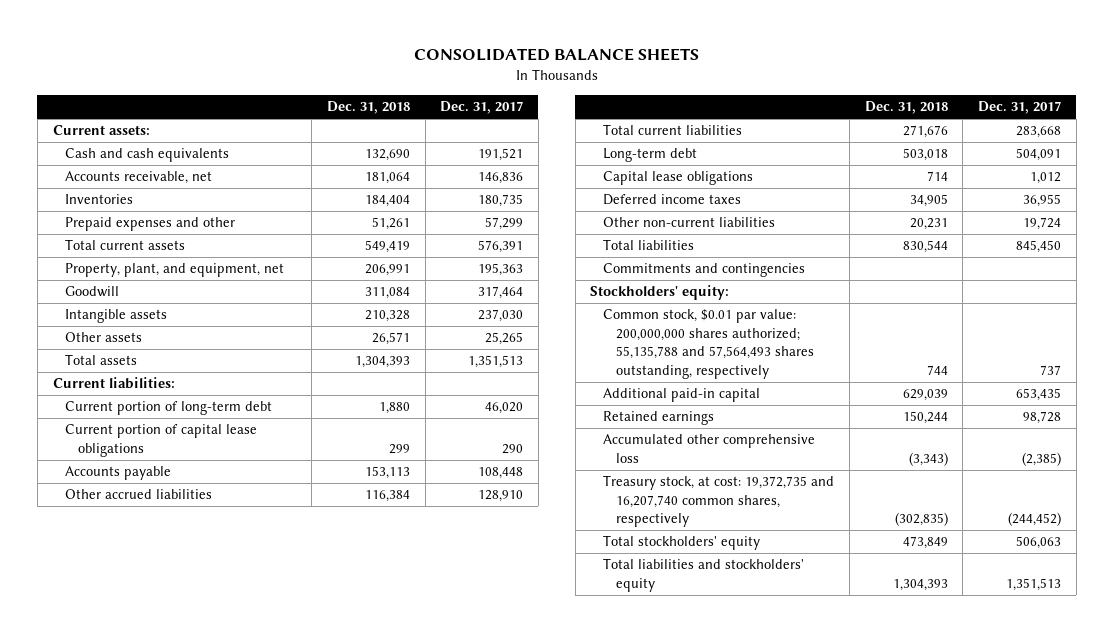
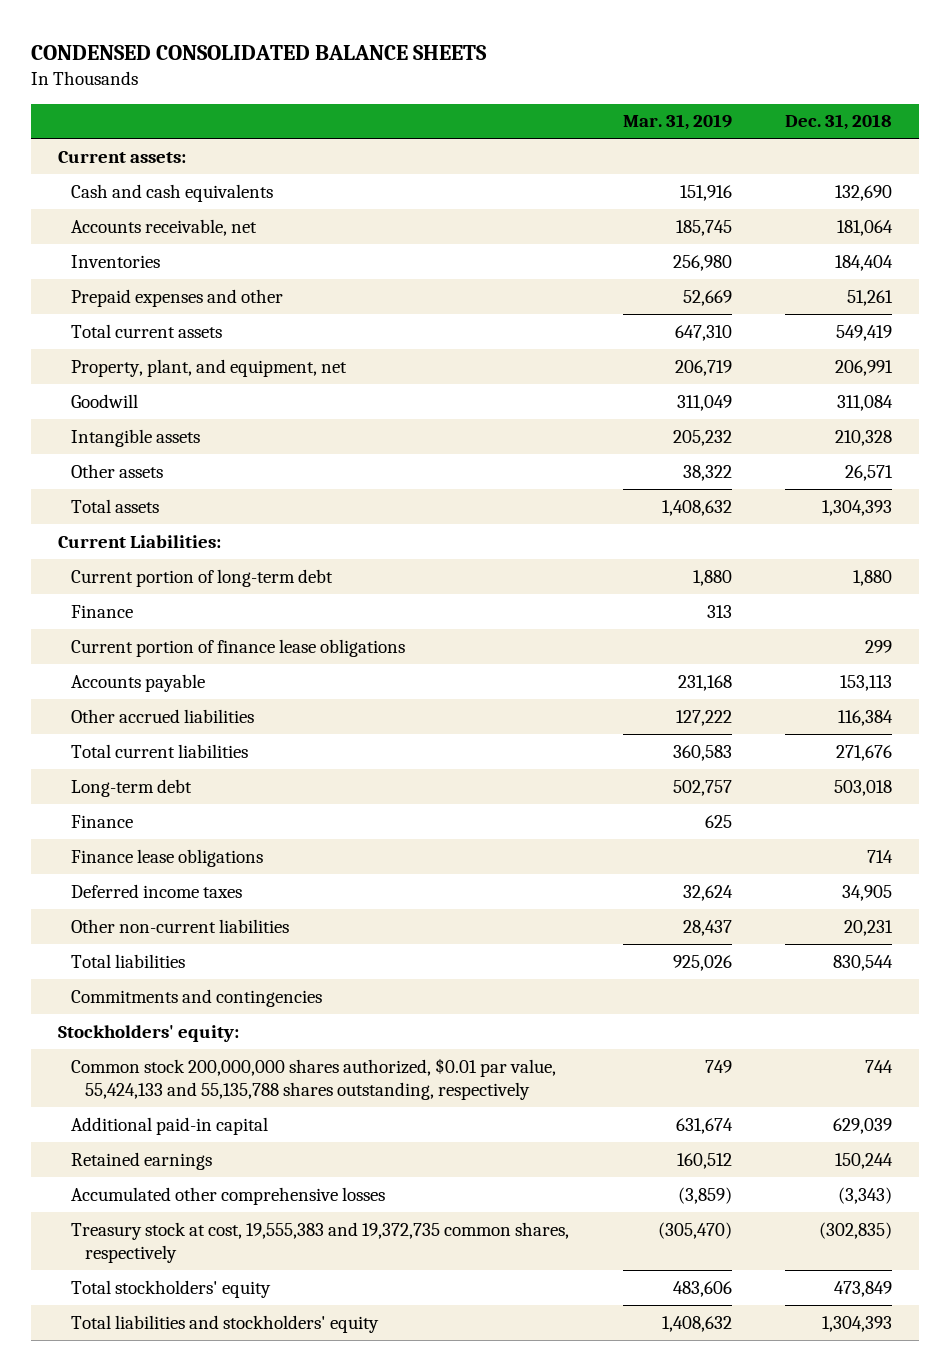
[413,48,699,62] CONSOLIDATED BALANCE SHEETS -> [30,44,487,60] CONDENSED CONSOLIDATED BALANCE SHEETS
[440,101,524,115] Dec. 31, 2017 -> none
none -> [622,114,732,131] Mar. 31, 2019
[52,377,175,390] Current liabilities: -> [57,534,221,548] Current Liabilities:
none -> [71,604,134,618] Finance
[65,424,258,457] Current portion of capital lease obligations -> [71,638,406,657] Current portion of finance lease obligations
none -> [71,814,134,828] Finance
[603,171,754,186] Capital lease obligations -> [71,848,264,867] Finance lease obligations
[603,309,815,379] Common stock, $0.01 par value: 200,000,000 shares authorized; 55,135,788 and 57,564,493 shares outstanding, respectively -> [71,1057,557,1100] Common stock 200,000,000 shares authorized, $0.01 par value, 55,424,133 and 55,135,788 shares outstanding, respectively
[603,434,816,463] Accumulated other comprehensive loss -> [71,1186,386,1205] Accumulated other comprehensive losses
[603,475,835,528] Treasury stock, at cost: 19,372,735 and 16,207,740 common shares, respectively -> [71,1221,570,1263] Treasury stock at cost, 19,555,383 and 19,372,735 common shares, respectively

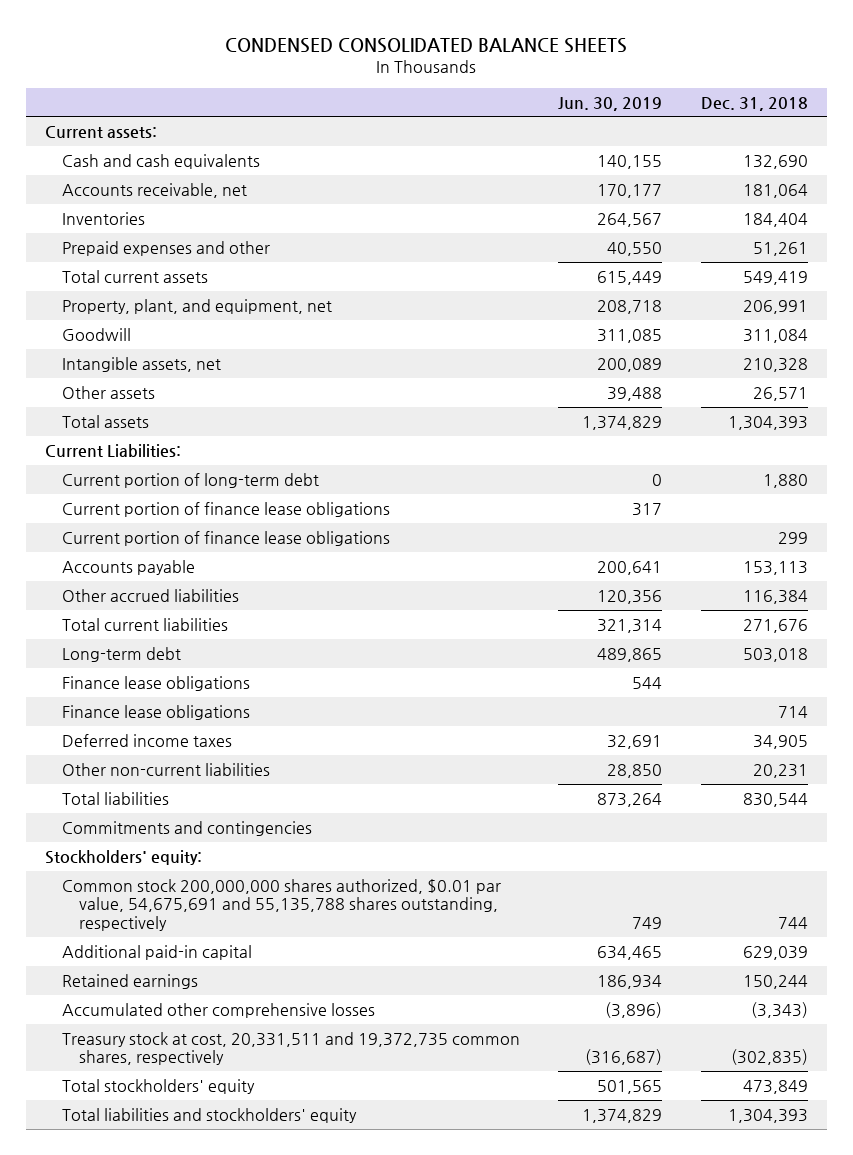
[622,114,732,131] Mar. 31, 2019 -> none
none -> [558,96,663,111] Jun. 30, 2019
[71,428,201,447] Intangible assets -> [62,356,222,372] Intangible assets, net
[71,604,134,618] Finance -> [62,501,391,517] Current portion of finance lease obligations
[71,814,134,828] Finance -> [62,675,251,691] Finance lease obligations
[71,1057,557,1100] Common stock 200,000,000 shares authorized, $0.01 par value, 55,424,133 and 55,135,788 shares outstanding, respectively -> [62,878,502,931] Common stock 200,000,000 shares authorized, $0.01 par value, 54,675,691 and 55,135,788 shares outstanding, respectively
[71,1221,570,1263] Treasury stock at cost, 19,555,383 and 19,372,735 common shares, respectively -> [62,1031,521,1066] Treasury stock at cost, 20,331,511 and 19,372,735 common shares, respectively

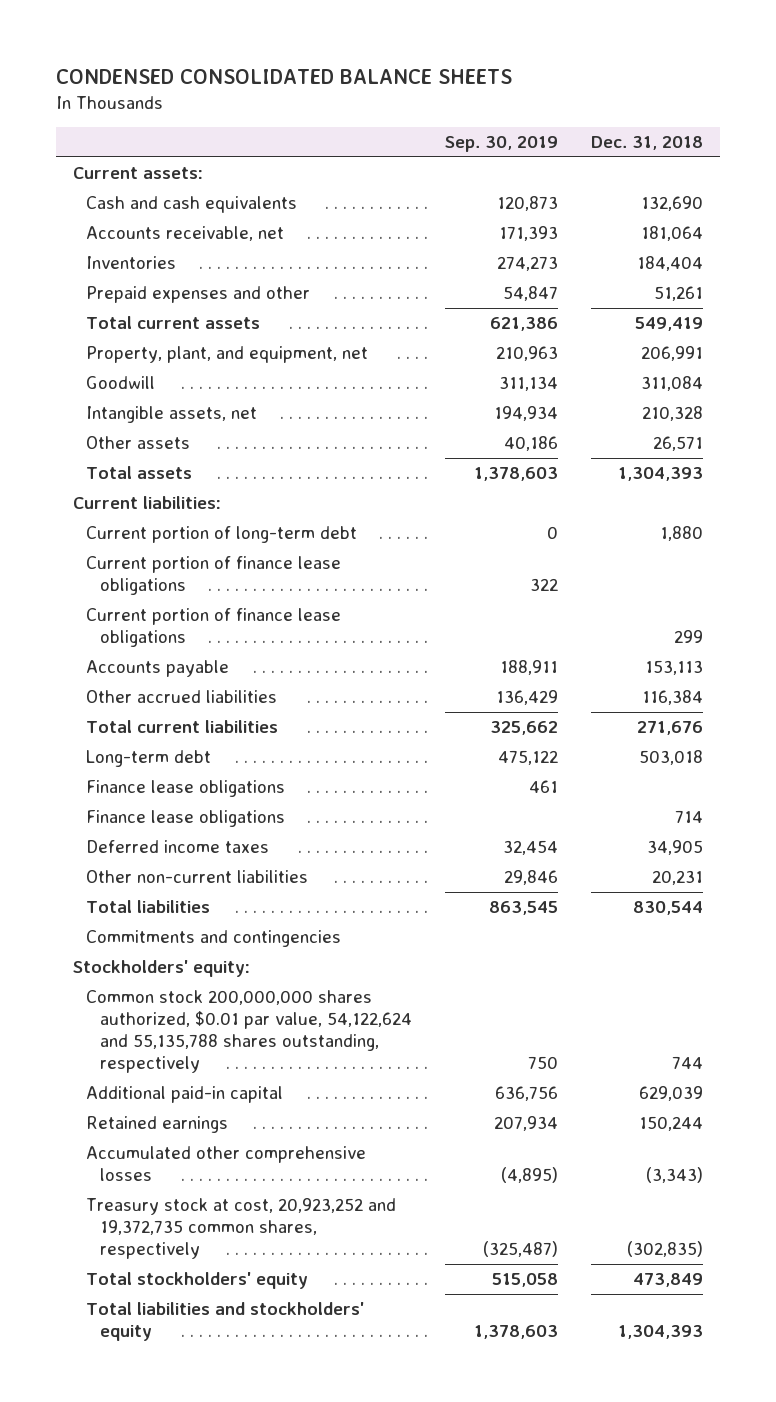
[558,96,663,111] Jun. 30, 2019 -> none
none -> [445,136,559,153] Sep. 30, 2019
[45,443,182,457] Current Liabilities: -> [72,496,221,510] Current liabilities:
[62,878,502,931] Common stock 200,000,000 shares authorized, $0.01 par value, 54,675,691 and 55,135,788 shares outstanding, respectively -> [86,990,412,1073] Common stock 200,000,000 shares authorized, $0.01 par value, 54,122,624 and 55,135,788 shares outstanding, respectively
[62,1031,521,1066] Treasury stock at cost, 20,331,511 and 19,372,735 common shares, respectively -> [86,1198,397,1259] Treasury stock at cost, 20,923,252 and 19,372,735 common shares, respectively

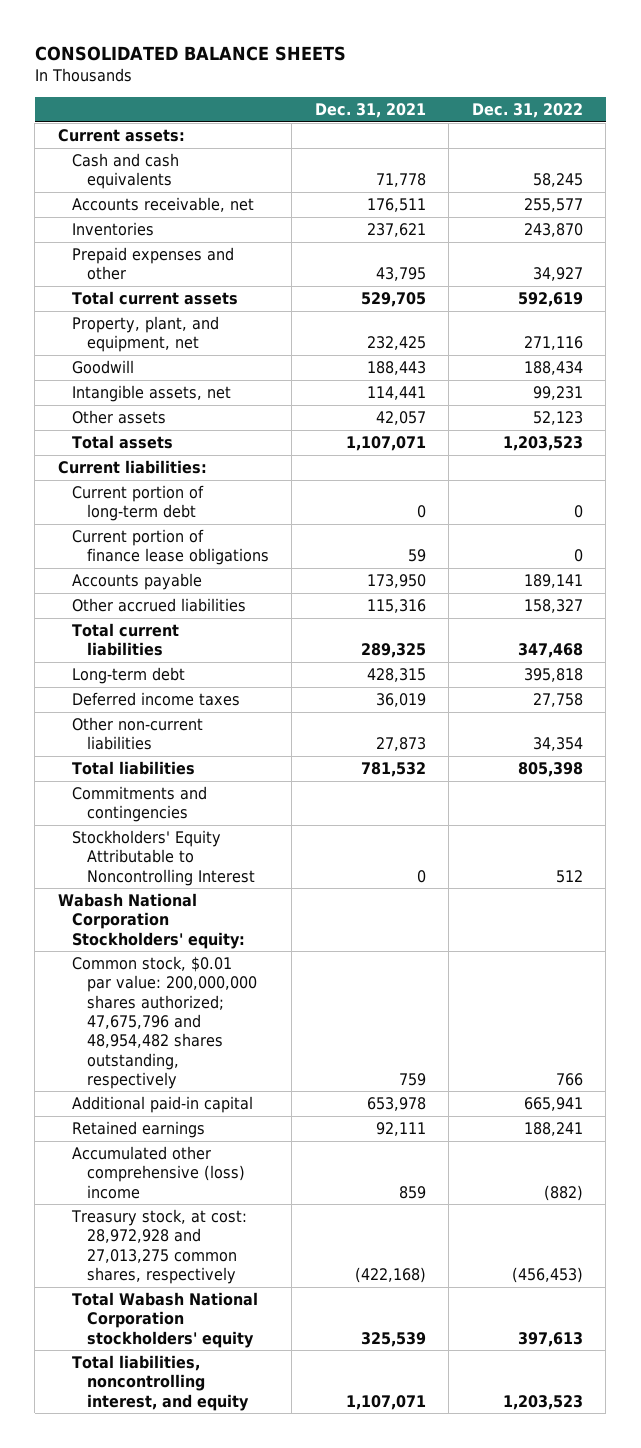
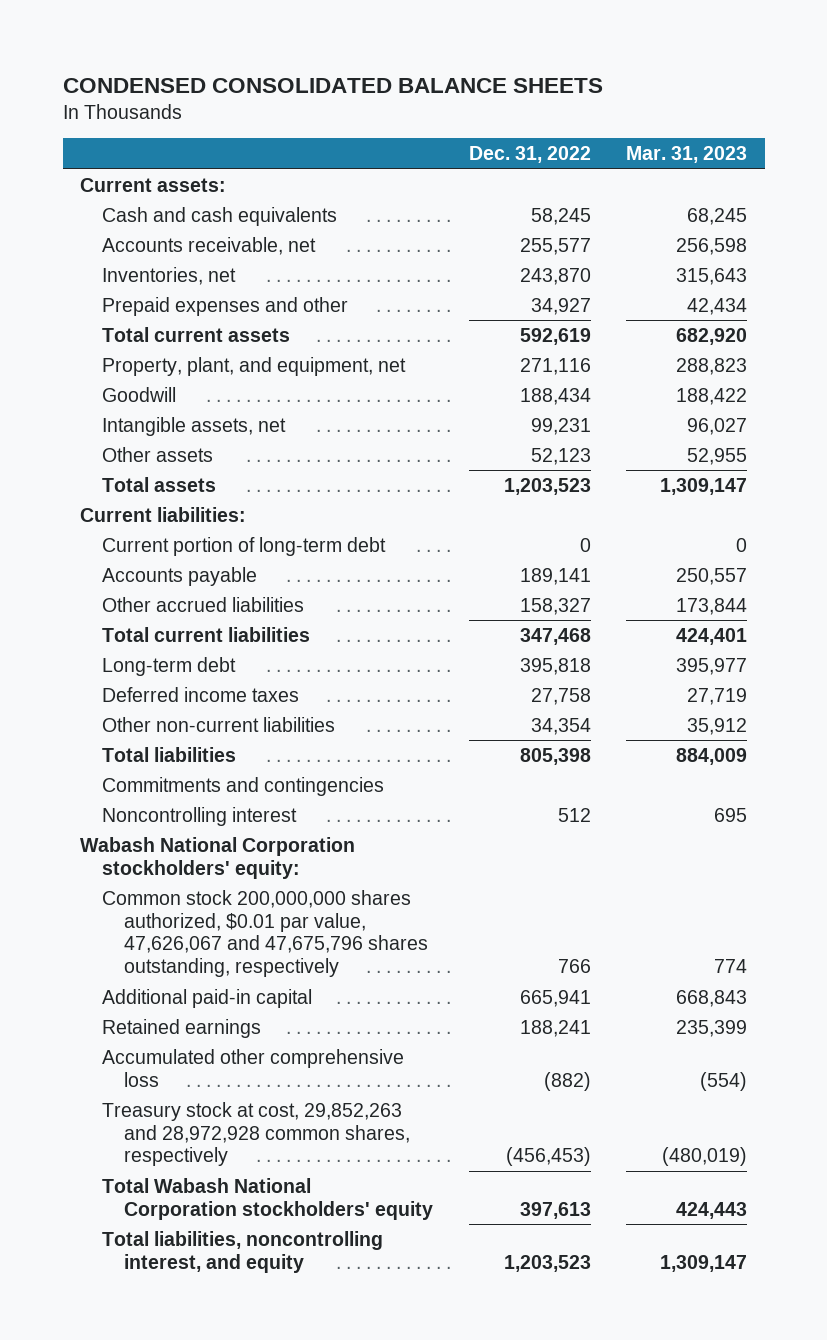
[34,45,346,61] CONSOLIDATED BALANCE SHEETS -> [62,77,603,93] CONDENSED CONSOLIDATED BALANCE SHEETS
[314,102,426,118] Dec. 31, 2021 -> none
none -> [625,146,747,164] Mar. 31, 2023
[72,222,155,237] Inventories -> [102,266,237,285] Inventories, net
[72,529,269,566] Current portion of finance lease obligations -> none
[72,830,255,886] Stockholders' Equity Attributable to Noncontrolling Interest -> [102,806,298,826] Noncontrolling interest
[58,893,246,949] Wabash National Corporation Stockholders' equity: -> [80,836,356,879] Wabash National Corporation stockholders' equity:
[72,956,257,1089] Common stock, $0.01 par value: 200,000,000 shares authorized; 47,675,796 and 48,954,482 shares outstanding, respectively -> [102,889,429,978] Common stock 200,000,000 shares authorized, $0.01 par value, 47,626,067 and 47,675,796 shares outstanding, respectively
[72,1146,245,1199] Accumulated other comprehensive (loss) income -> [102,1048,405,1087] Accumulated other comprehensive loss
[71,1209,248,1284] Treasury stock, at cost: 28,972,928 and 27,013,275 common shares, respectively -> [102,1101,411,1167] Treasury stock at cost, 29,852,263 and 28,972,928 common shares, respectively

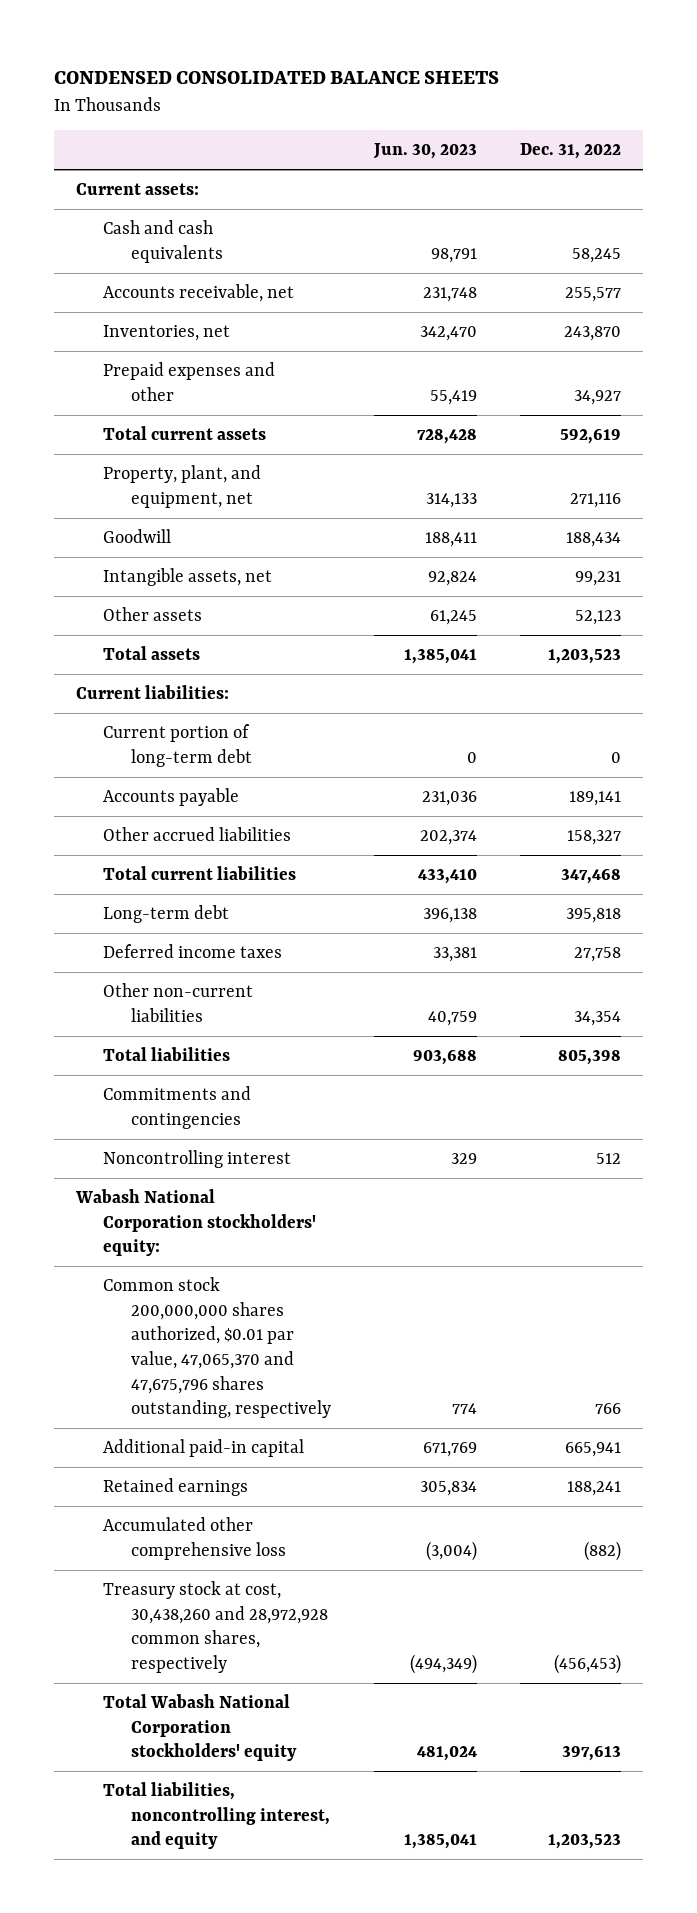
[625,146,747,164] Mar. 31, 2023 -> none
none -> [373,143,478,160] Jun. 30, 2023
[102,889,429,978] Common stock 200,000,000 shares authorized, $0.01 par value, 47,626,067 and 47,675,796 shares outstanding, respectively -> [103,1277,331,1419] Common stock 200,000,000 shares authorized, $0.01 par value, 47,065,370 and 47,675,796 shares outstanding, respectively
[102,1101,411,1167] Treasury stock at cost, 29,852,263 and 28,972,928 common shares, respectively -> [103,1581,328,1673] Treasury stock at cost, 30,438,260 and 28,972,928 common shares, respectively

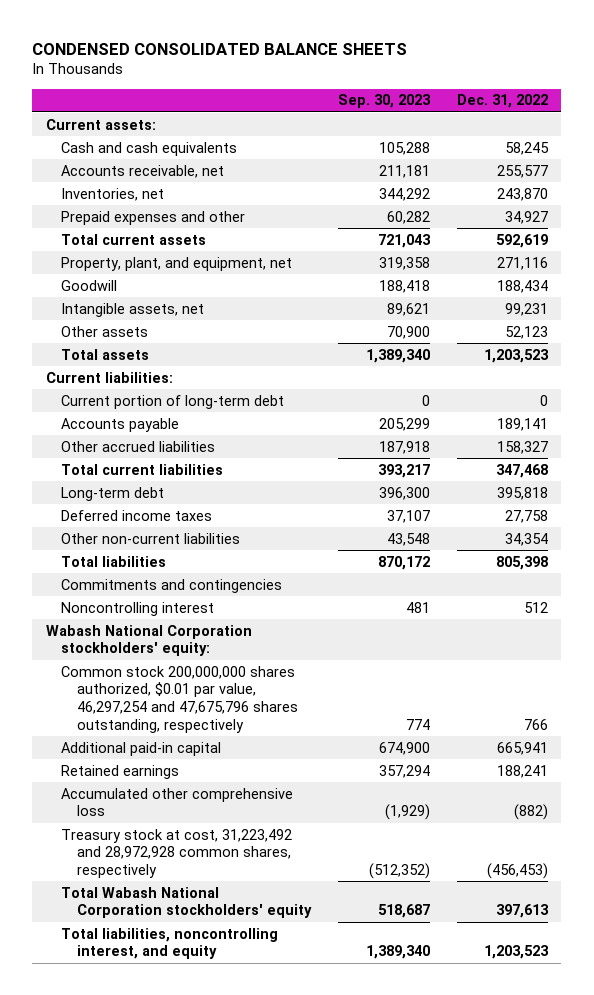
[373,143,478,160] Jun. 30, 2023 -> none
none -> [337,94,431,109] Sep. 30, 2023
[103,1277,331,1419] Common stock 200,000,000 shares authorized, $0.01 par value, 47,065,370 and 47,675,796 shares outstanding, respectively -> [61,665,298,733] Common stock 200,000,000 shares authorized, $0.01 par value, 46,297,254 and 47,675,796 shares outstanding, respectively
[103,1581,328,1673] Treasury stock at cost, 30,438,260 and 28,972,928 common shares, respectively -> [61,828,293,878] Treasury stock at cost, 31,223,492 and 28,972,928 common shares, respectively

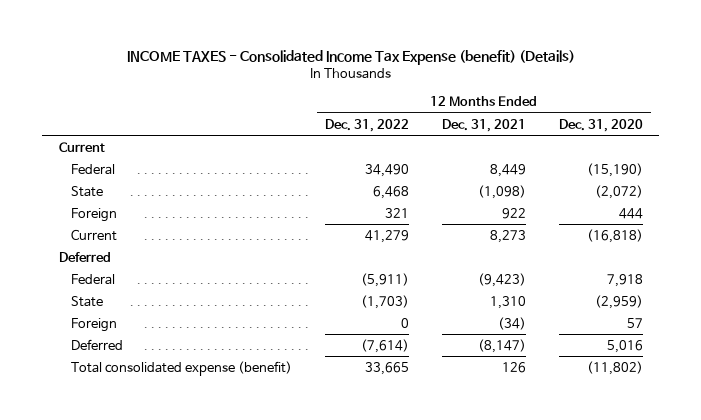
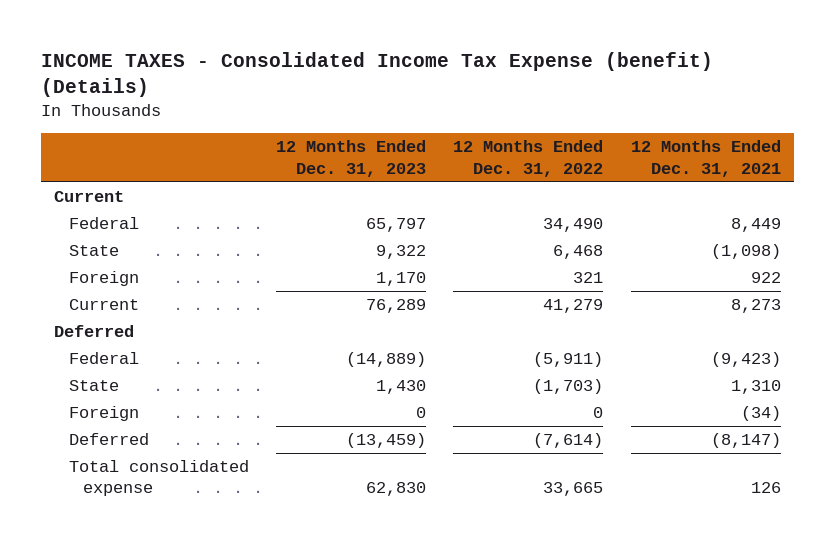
[558,118,643,132] Dec. 31, 2020 -> none
none -> [276,140,427,177] 12 Months Ended Dec. 31, 2023
[71,360,293,376] Total consolidated expense (benefit) -> [68,459,249,497] Total consolidated expense

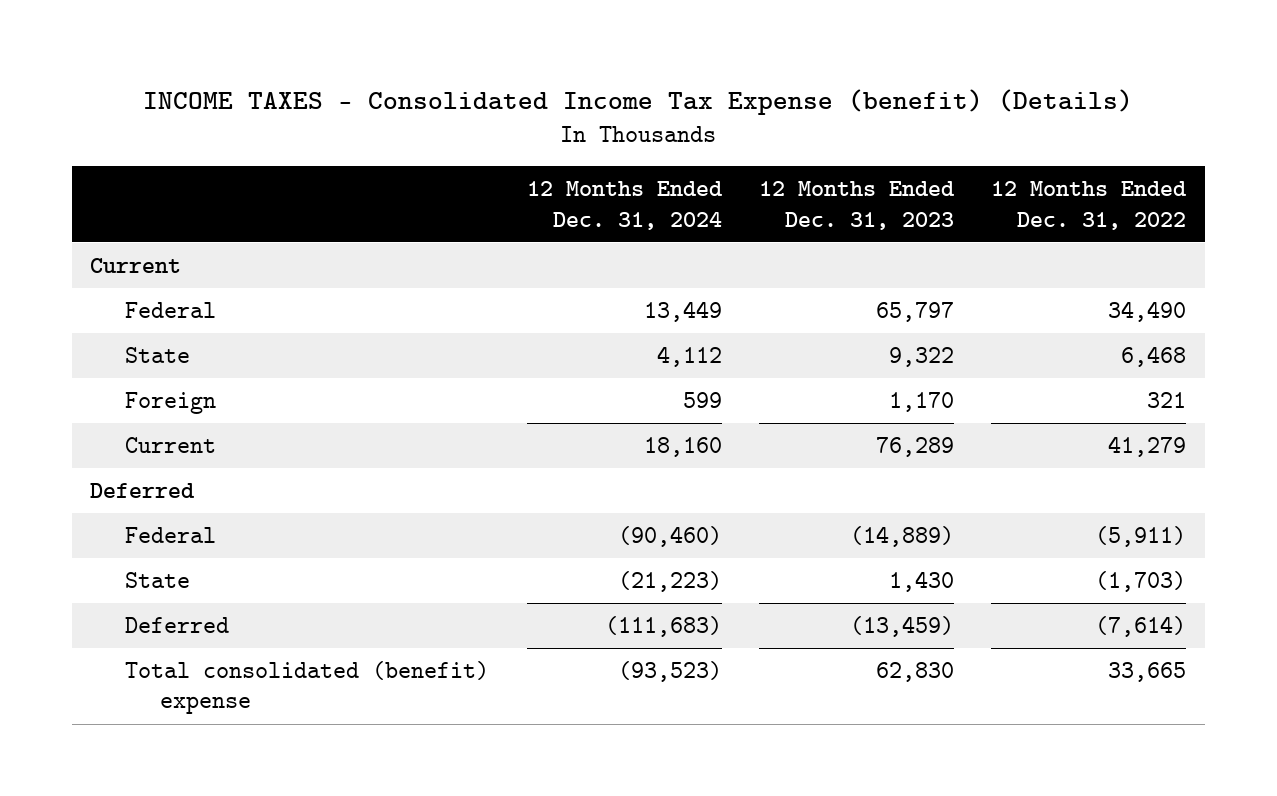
[630,140,781,177] 12 Months Ended Dec. 31, 2021 -> none
none -> [526,181,723,230] 12 Months Ended Dec. 31, 2024
[68,405,139,421] Foreign -> none
[68,459,249,497] Total consolidated expense -> [125,661,490,715] Total consolidated (benefit) expense

